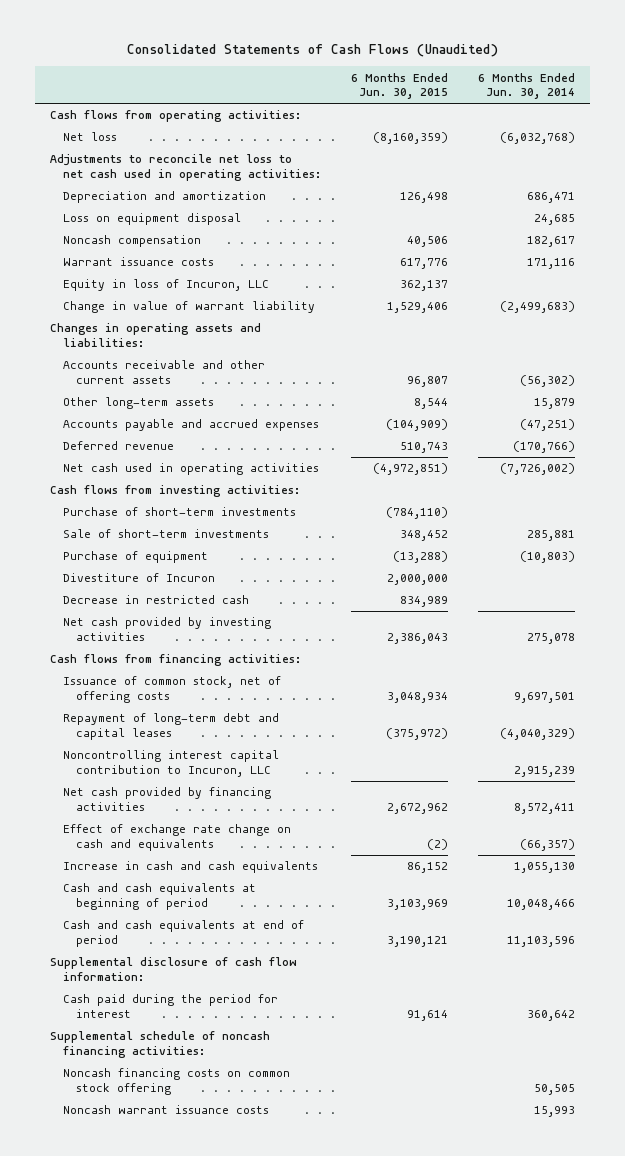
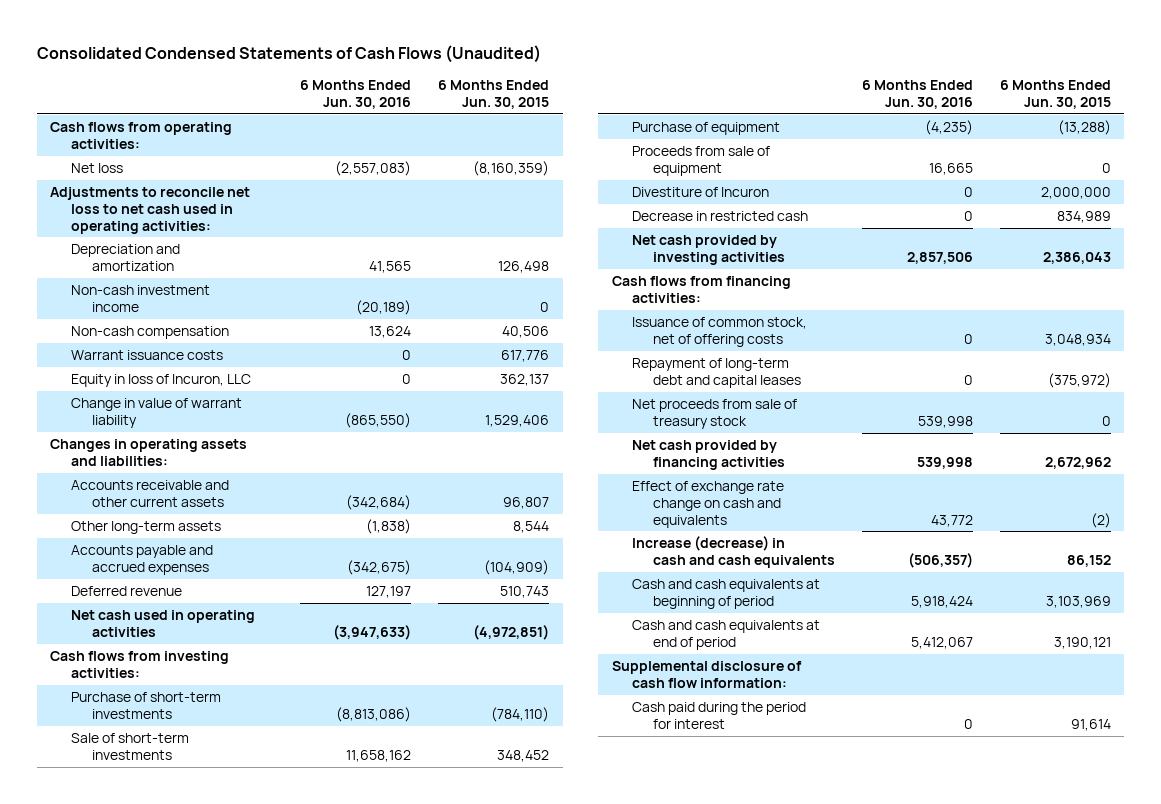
[126,44,498,58] Consolidated Statements of Cash Flows (Unaudited) -> [36,44,541,63] Consolidated Condensed Statements of Cash Flows (Unaudited)
[477,72,575,100] 6 Months Ended Jun. 30, 2014 -> none
none -> [300,80,412,109] 6 Months Ended Jun. 30, 2016
[63,213,242,226] Loss on equipment disposal -> none
none -> [71,285,211,312] Non-cash investment income
[63,235,202,248] Noncash compensation -> [71,326,230,340] Non-cash compensation
none -> [632,146,771,176] Proceeds from sale of equipment
[63,750,280,777] Noncontrolling interest capital contribution to Incuron, LLC -> none
none -> [632,399,798,429] Net proceeds from sale of treasury stock
[63,861,319,874] Increase in cash and cash equivalents -> [632,536,835,568] Increase (decrease) in cash and cash equivalents
[50,1031,271,1058] Supplemental schedule of noncash financing activities: -> none
[63,1068,291,1095] Noncash financing costs on common stock offering -> none
[63,1105,270,1115] Noncash warrant issuance costs -> none

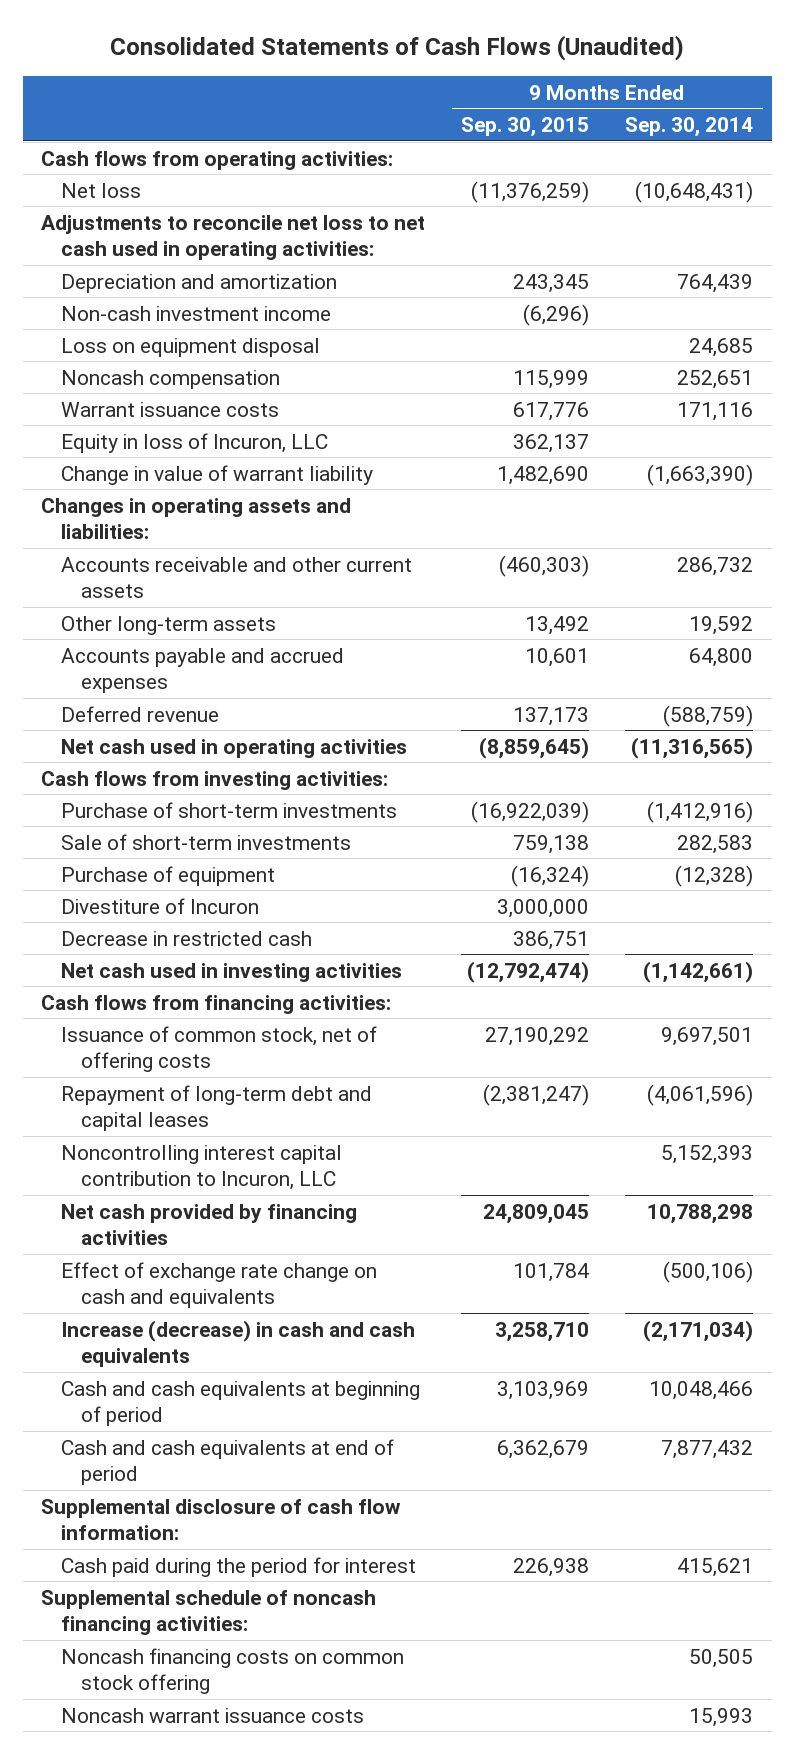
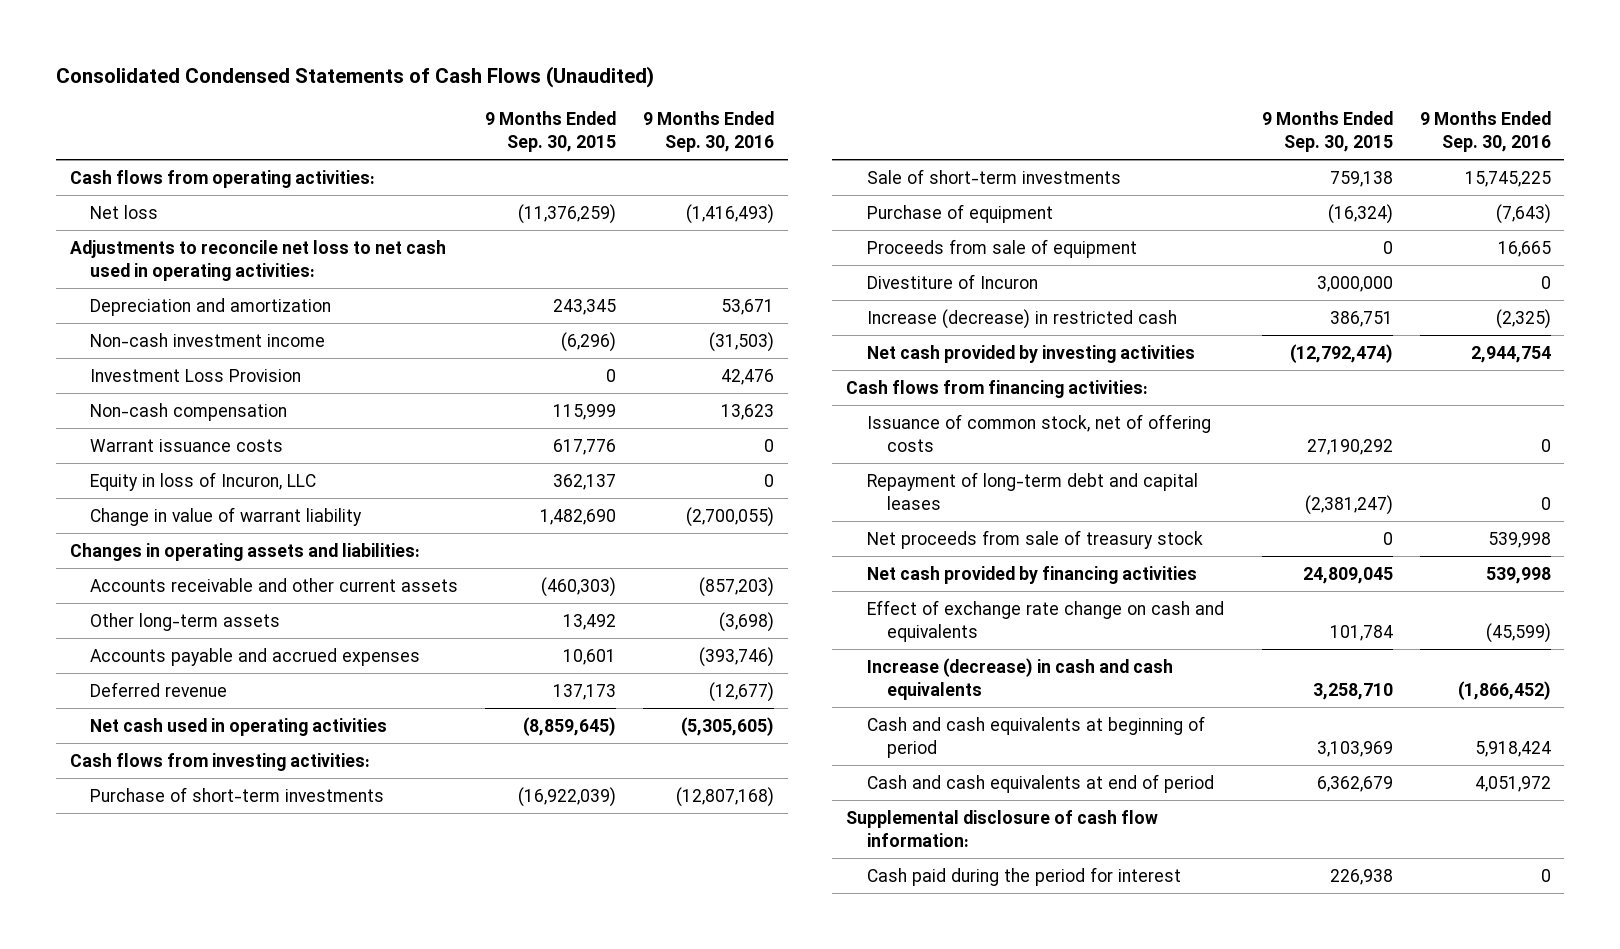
[110,35,685,62] Consolidated Statements of Cash Flows (Unaudited) -> [55,66,654,89] Consolidated Condensed Statements of Cash Flows (Unaudited)
[625,117,754,138] Sep. 30, 2014 -> none
none -> [643,111,775,152] 9 Months Ended Sep. 30, 2016
[60,337,320,357] Loss on equipment disposal -> none
none -> [90,368,302,382] Investment Loss Provision
[60,369,280,389] Noncash compensation -> [90,402,288,421] Non-cash compensation
none -> [866,238,1137,258] Proceeds from sale of equipment
[60,930,312,946] Decrease in restricted cash -> [866,308,1177,329] Increase (decrease) in restricted cash
[60,962,402,982] Net cash used in investing activities -> [866,344,1195,363] Net cash provided by investing activities
[60,1144,342,1191] Noncontrolling interest capital contribution to Incuron, LLC -> none
none -> [866,529,1203,549] Net proceeds from sale of treasury stock
[40,1589,376,1636] Supplemental schedule of noncash financing activities: -> none
[60,1647,404,1695] Noncash financing costs on common stock offering -> none
[60,1707,364,1723] Noncash warrant issuance costs -> none

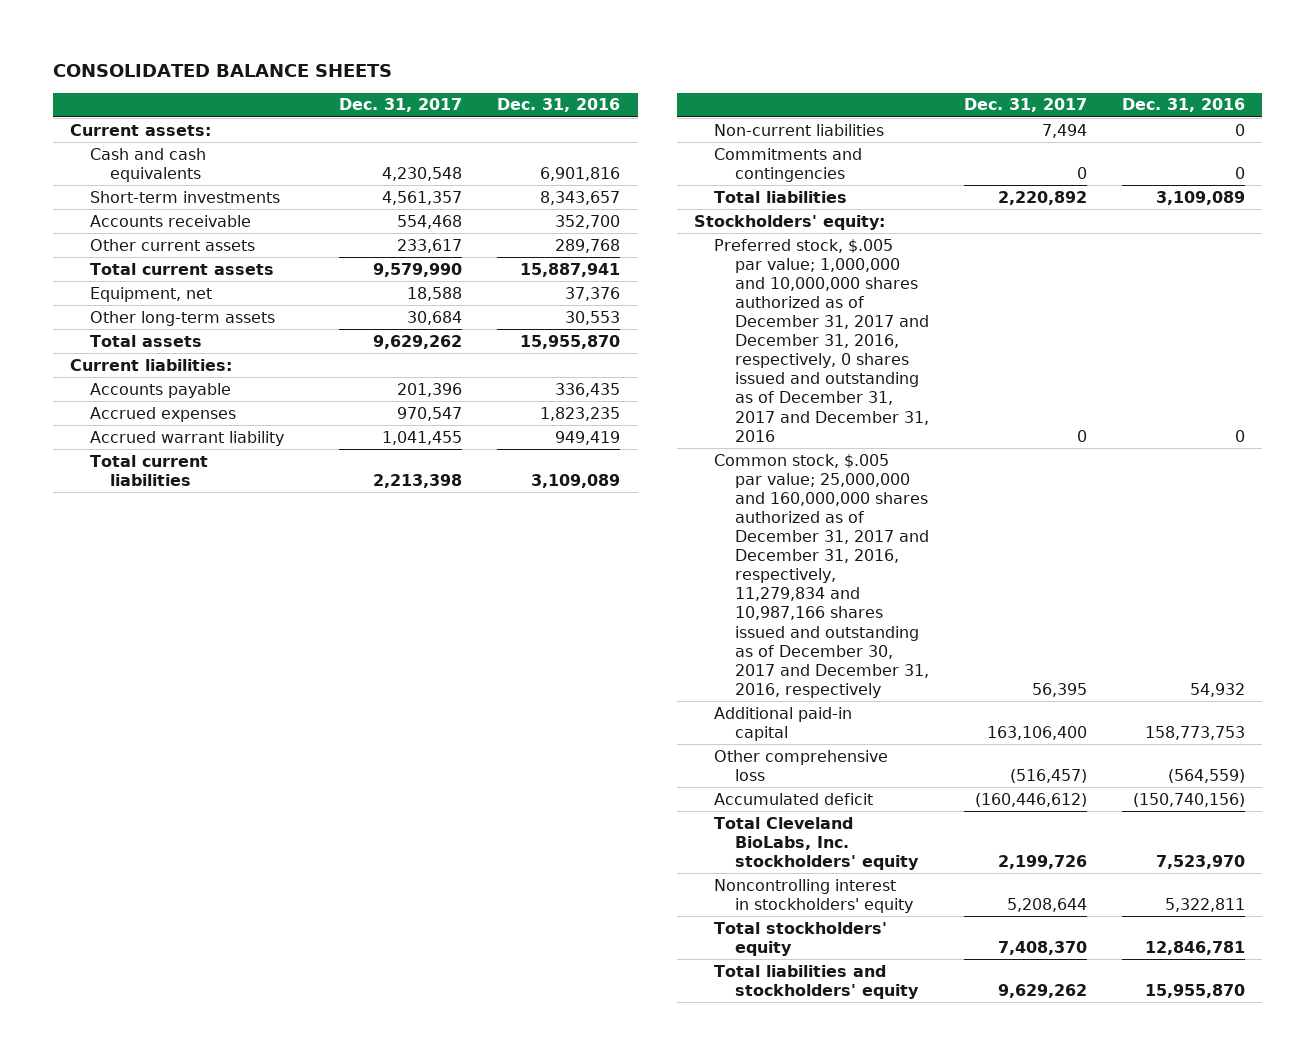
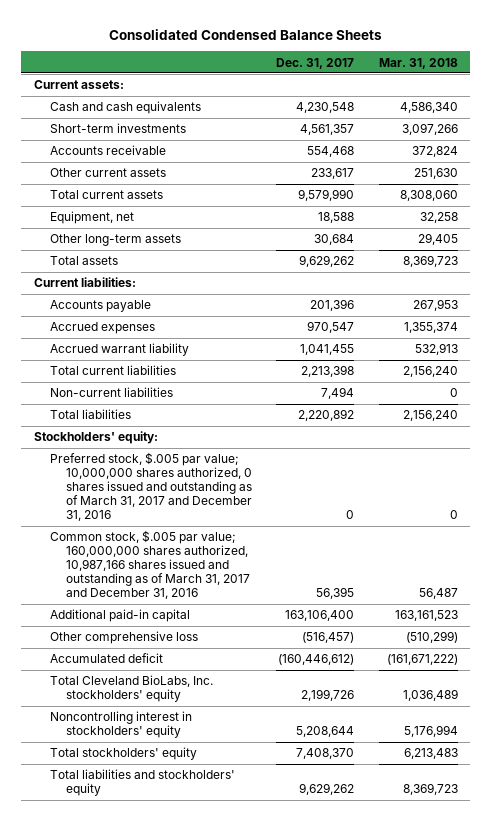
[52,63,392,77] CONSOLIDATED BALANCE SHEETS -> [108,28,382,40] Consolidated Condensed Balance Sheets
[497,98,621,113] Dec. 31, 2016 -> none
none -> [378,57,458,69] Mar. 31, 2018
[714,147,863,182] Commitments and contingencies -> none
[714,238,929,442] Preferred stock, $.005 par value; 1,000,000 and 10,000,000 shares authorized as of December 31, 2017 and December 31, 2016, respectively, 0 shares issued and outstanding as of December 31, 2017 and December 31, 2016 -> [49,452,252,522] Preferred stock, $.005 par value; 10,000,000 shares authorized, 0 shares issued and outstanding as of March 31, 2017 and December 31, 2016
[714,453,929,698] Common stock, $.005 par value; 25,000,000 and 160,000,000 shares authorized as of December 31, 2017 and December 31, 2016, respectively, 11,279,834 and 10,987,166 shares issued and outstanding as of December 30, 2017 and December 31, 2016, respectively -> [49,530,250,600] Common stock, $.005 par value; 160,000,000 shares authorized, 10,987,166 shares issued and outstanding as of March 31, 2017 and December 31, 2016

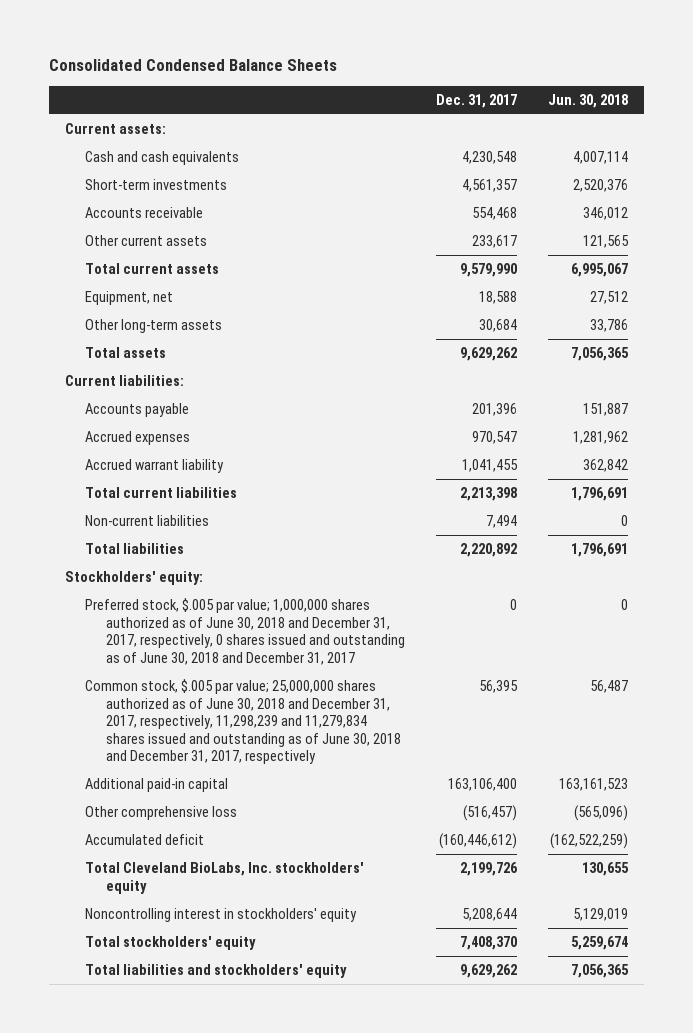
[378,57,458,69] Mar. 31, 2018 -> none
none -> [548,93,629,108] Jun. 30, 2018
[49,452,252,522] Preferred stock, $.005 par value; 10,000,000 shares authorized, 0 shares issued and outstanding as of March 31, 2017 and December 31, 2016 -> [85,598,406,665] Preferred stock, $.005 par value; 1,000,000 shares authorized as of June 30, 2018 and December 31, 2017, respectively, 0 shares issued and outstanding as of June 30, 2018 and December 31, 2017
[49,530,250,600] Common stock, $.005 par value; 160,000,000 shares authorized, 10,987,166 shares issued and outstanding as of March 31, 2017 and December 31, 2016 -> [85,679,402,765] Common stock, $.005 par value; 25,000,000 shares authorized as of June 30, 2018 and December 31, 2017, respectively, 11,298,239 and 11,279,834 shares issued and outstanding as of June 30, 2018 and December 31, 2017, respectively

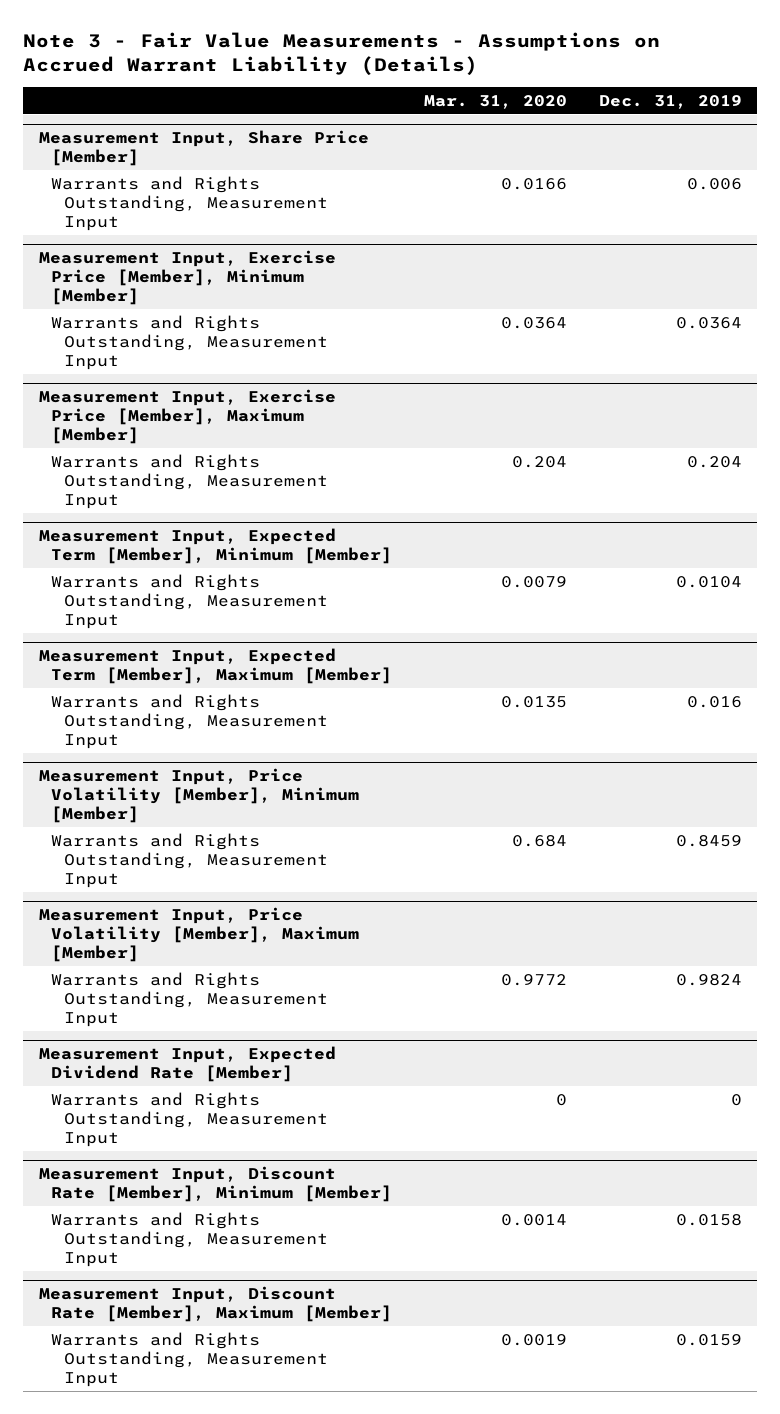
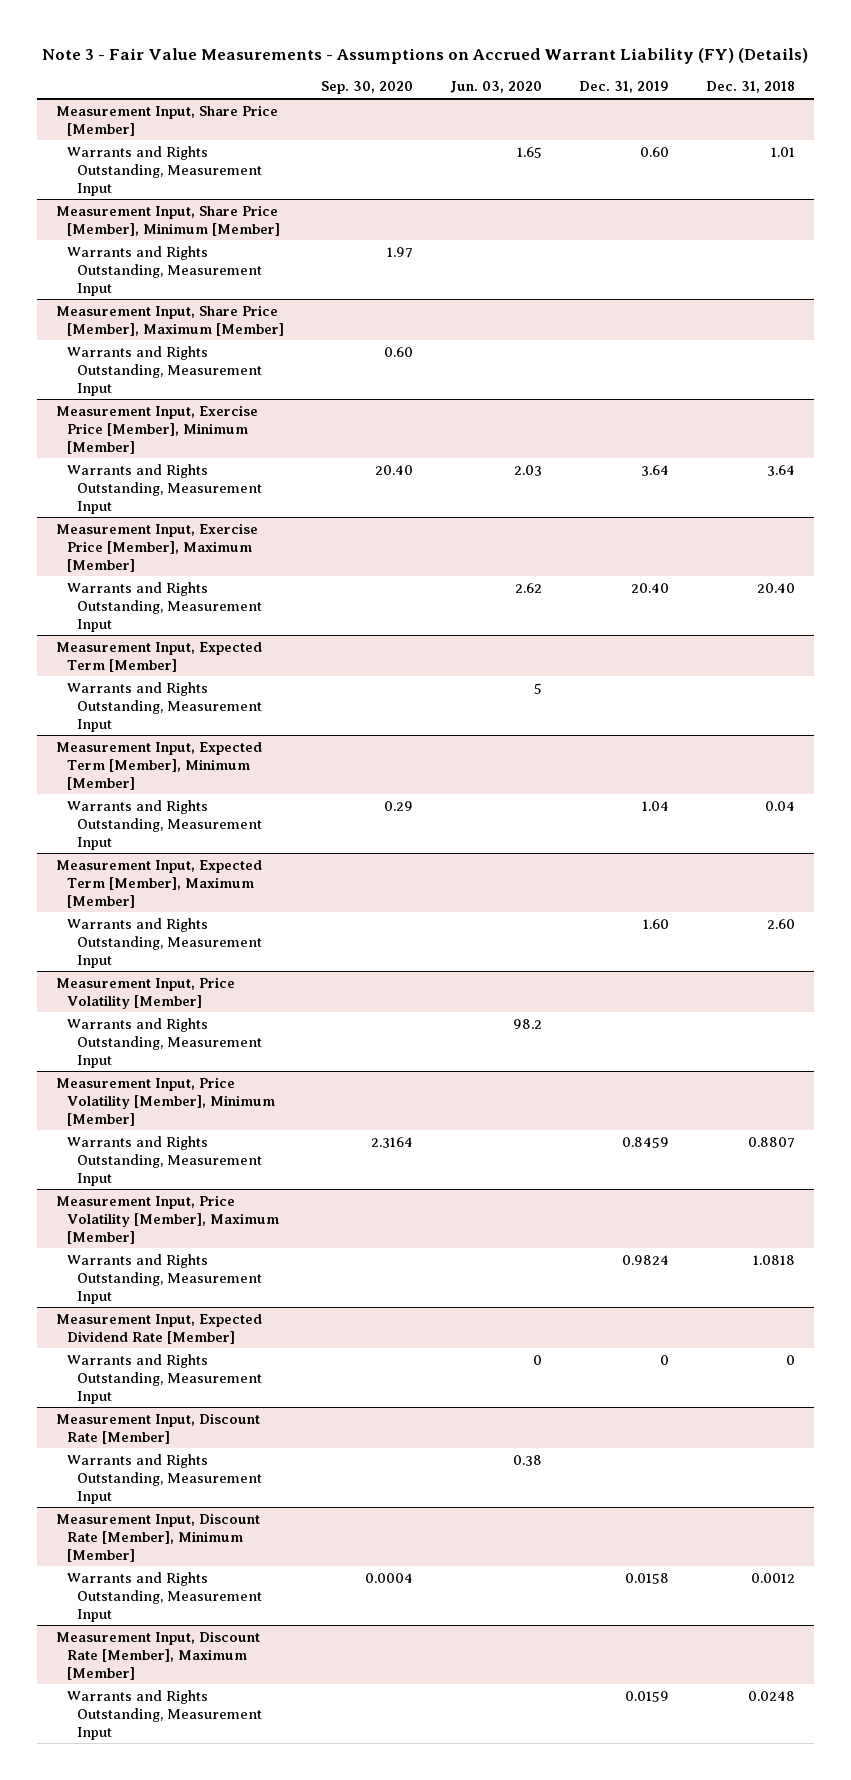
[23,32,661,76] Note 3 - Fair Value Measurements - Assumptions on Accrued Warrant Liability (Details) -> [42,47,809,64] Note 3 - Fair Value Measurements - Assumptions on Accrued Warrant Liability (FY) (Details)
[424,94,568,109] Mar. 31, 2020 -> none
none -> [320,81,413,95] Sep. 30, 2020
none -> [449,81,542,94] Jun. 03, 2020
none -> [706,81,796,94] Dec. 31, 2018
[686,177,742,190] 0.006 -> [639,146,669,157] 0.60
none -> [55,204,280,236] Measurement Input, Share Price [Member], Minimum [Member]
none -> [66,245,263,296] Warrants and Rights Outstanding, Measurement Input
none -> [55,304,284,336] Measurement Input, Share Price [Member], Maximum [Member]
none -> [66,345,263,396] Warrants and Rights Outstanding, Measurement Input
[675,316,742,329] 0.0364 -> [640,464,669,476] 3.64
[686,455,742,468] 0.204 -> [630,582,669,593] 20.40
none -> [55,641,262,672] Measurement Input, Expected Term [Member]
none -> [66,681,263,732] Warrants and Rights Outstanding, Measurement Input
[675,575,742,588] 0.0104 -> [641,800,669,811] 1.04
[686,695,742,708] 0.016 -> [642,918,669,929] 1.60
none -> [55,976,235,1009] Measurement Input, Price Volatility [Member]
none -> [66,1017,263,1068] Warrants and Rights Outstanding, Measurement Input
none -> [55,1412,260,1444] Measurement Input, Discount Rate [Member]
none -> [66,1453,263,1504] Warrants and Rights Outstanding, Measurement Input

